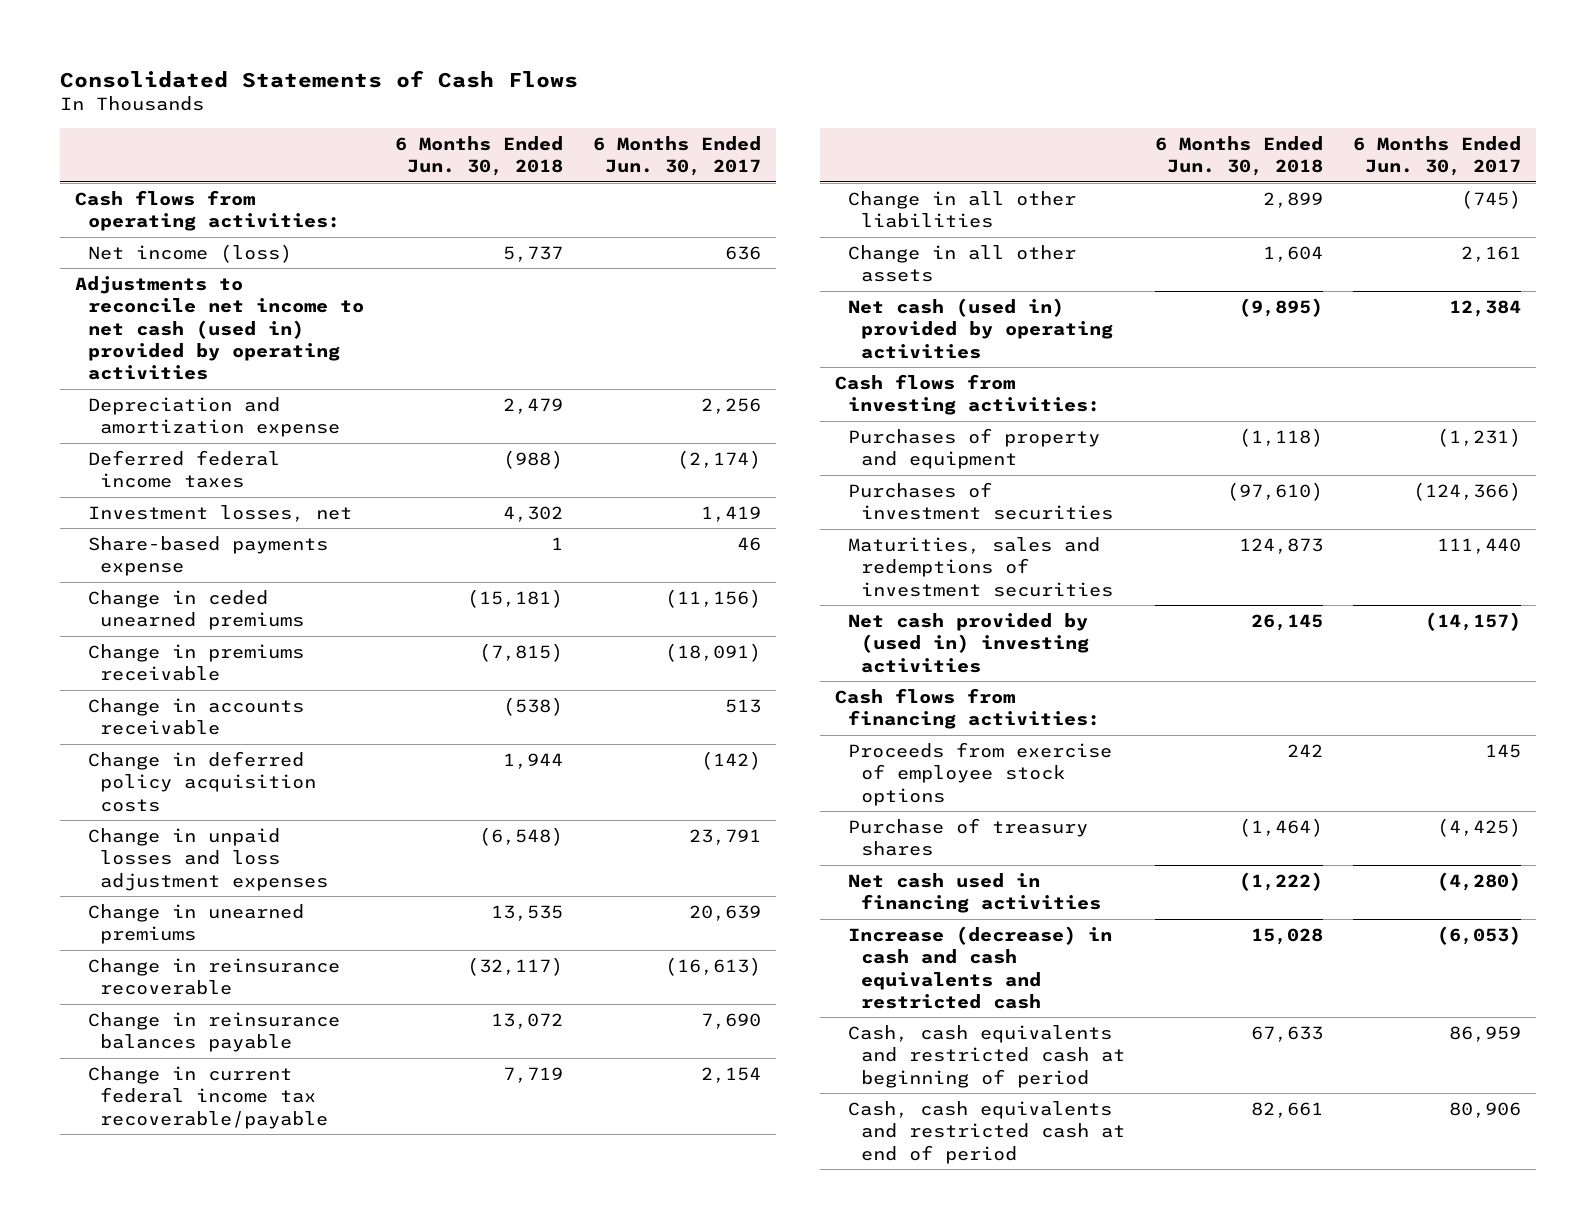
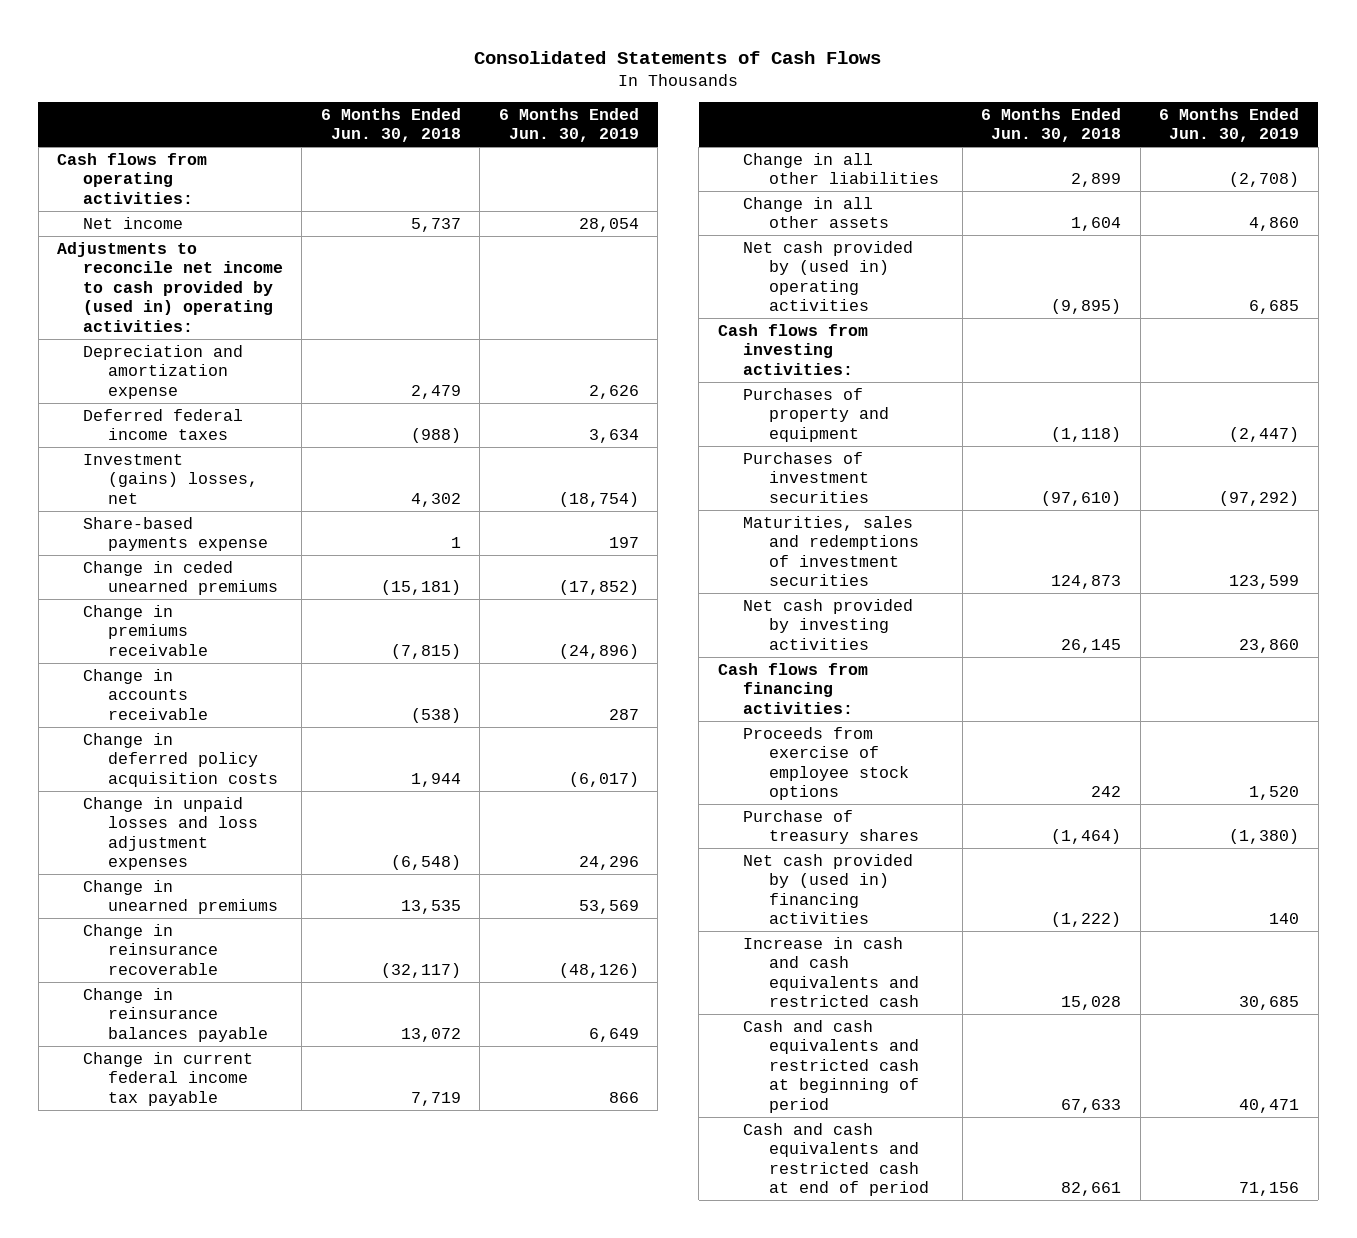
[592,135,761,177] 6 Months Ended Jun. 30, 2017 -> none
none -> [498,107,639,143] 6 Months Ended Jun. 30, 2019
[87,243,292,263] Net income (loss) -> [82,216,183,229] Net income
[74,275,364,381] Adjustments to reconcile net income to net cash (used in) provided by operating activities -> [57,241,283,332] Adjustments to reconcile net income to cash provided by (used in) operating activities:
[87,504,352,522] Investment losses, net -> [82,453,259,504] Investment (gains) losses, net
[87,1065,329,1129] Change in current federal income tax recoverable/payable -> [82,1051,253,1106] Change in current federal income tax payable
[847,297,1113,359] Net cash (used in) provided by operating activities -> [743,240,914,312] Net cash provided by (used in) operating activities
[847,612,1089,673] Net cash provided by (used in) investing activities -> [743,598,914,650] Net cash provided by investing activities
[847,872,1101,914] Net cash used in financing activities -> [743,853,914,925] Net cash provided by (used in) financing activities
[847,925,1112,1009] Increase (decrease) in cash and cash equivalents and restricted cash -> [743,936,919,1008] Increase in cash and cash equivalents and restricted cash
[847,1024,1125,1088] Cash, cash equivalents and restricted cash at beginning of period -> [743,1019,919,1113] Cash and cash equivalents and restricted cash at beginning of period
[847,1100,1125,1164] Cash, cash equivalents and restricted cash at end of period -> [743,1122,929,1197] Cash and cash equivalents and restricted cash at end of period

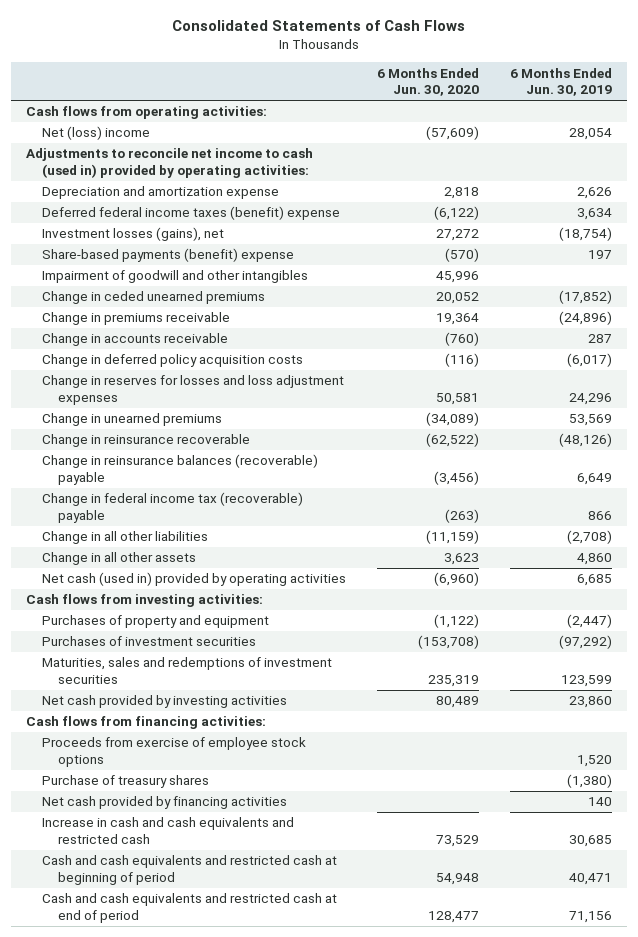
[320,107,461,143] 6 Months Ended Jun. 30, 2018 -> none
none -> [376,67,479,97] 6 Months Ended Jun. 30, 2020
[82,216,183,229] Net income -> [41,126,150,141] Net (loss) income
[57,241,283,332] Adjustments to reconcile net income to cash provided by (used in) operating activities: -> [26,148,314,178] Adjustments to reconcile net income to cash (used in) provided by operating activities:
[82,408,243,441] Deferred federal income taxes -> [41,206,340,221] Deferred federal income taxes (benefit) expense
[82,453,259,504] Investment (gains) losses, net -> [41,227,224,242] Investment losses (gains), net
[82,516,269,552] Share-based payments expense -> [41,248,294,263] Share-based payments (benefit) expense
none -> [41,270,308,284] Impairment of goodwill and other intangibles
[82,796,259,871] Change in unpaid losses and loss adjustment expenses -> [41,375,344,405] Change in reserves for losses and loss adjustment expenses
[82,987,269,1042] Change in reinsurance balances payable -> [41,454,318,485] Change in reinsurance balances (recoverable) payable
[82,1051,253,1106] Change in current federal income tax payable -> [41,492,303,523] Change in federal income tax (recoverable) payable
[743,240,914,312] Net cash provided by (used in) operating activities -> [41,572,346,587] Net cash (used in) provided by operating activities
[743,853,914,925] Net cash provided by (used in) financing activities -> [41,796,287,810] Net cash provided by financing activities

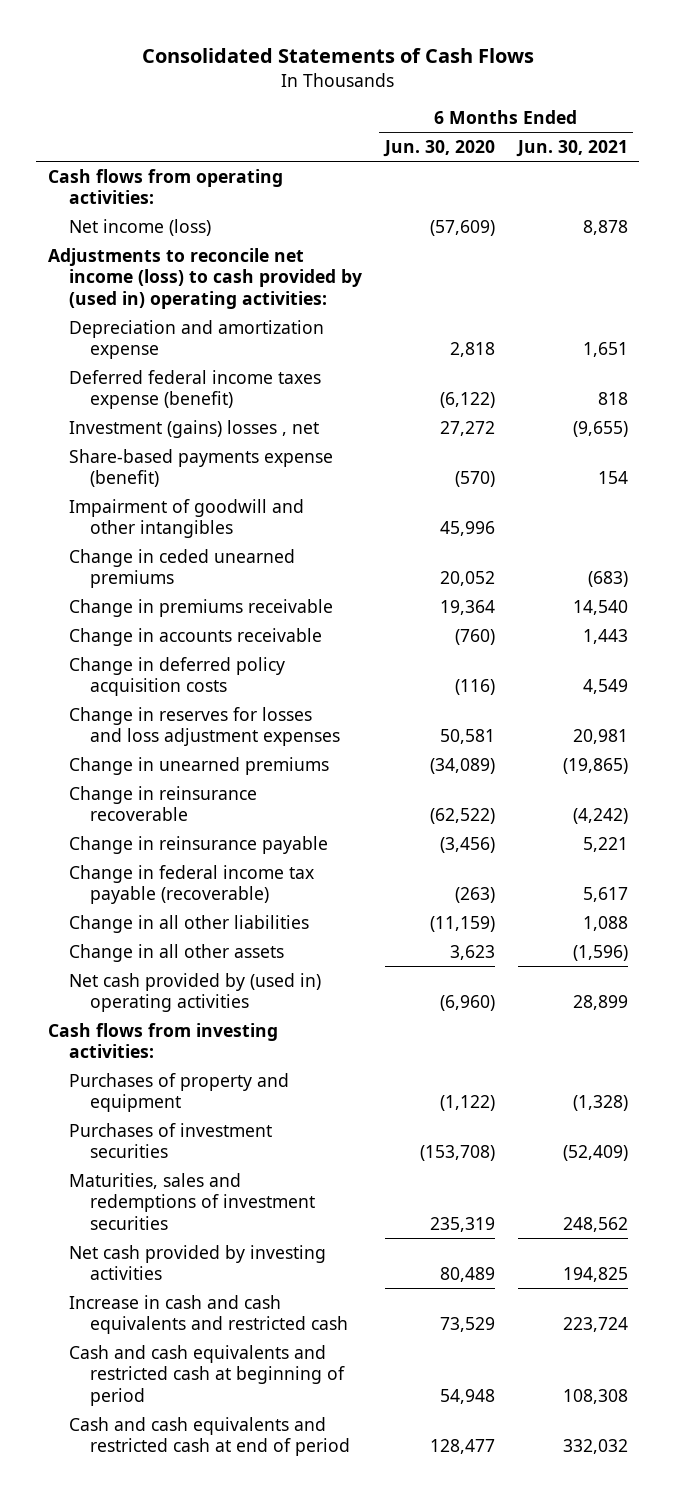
[509,67,612,97] 6 Months Ended Jun. 30, 2019 -> none
none -> [515,140,628,158] Jun. 30, 2021
[41,126,150,141] Net (loss) income -> [69,218,212,236] Net income (loss)
[26,148,314,178] Adjustments to reconcile net income to cash (used in) provided by operating activities: -> [47,247,363,309] Adjustments to reconcile net income (loss) to cash provided by (used in) operating activities:
[41,206,340,221] Deferred federal income taxes (benefit) expense -> [69,369,322,410] Deferred federal income taxes expense (benefit)
[41,227,224,242] Investment losses (gains), net -> [69,419,320,438] Investment (gains) losses , net
[41,248,294,263] Share-based payments (benefit) expense -> [69,448,334,488] Share-based payments expense (benefit)
[41,454,318,485] Change in reinsurance balances (recoverable) payable -> [69,835,329,854] Change in reinsurance payable
[41,492,303,523] Change in federal income tax (recoverable) payable -> [69,864,315,905] Change in federal income tax payable (recoverable)
[41,572,346,587] Net cash (used in) provided by operating activities -> [69,972,322,1013] Net cash provided by (used in) operating activities
[26,716,267,730] Cash flows from financing activities: -> none
[41,737,306,767] Proceeds from exercise of employee stock options -> none
[41,775,209,789] Purchase of treasury shares -> none
[41,796,287,810] Net cash provided by financing activities -> none

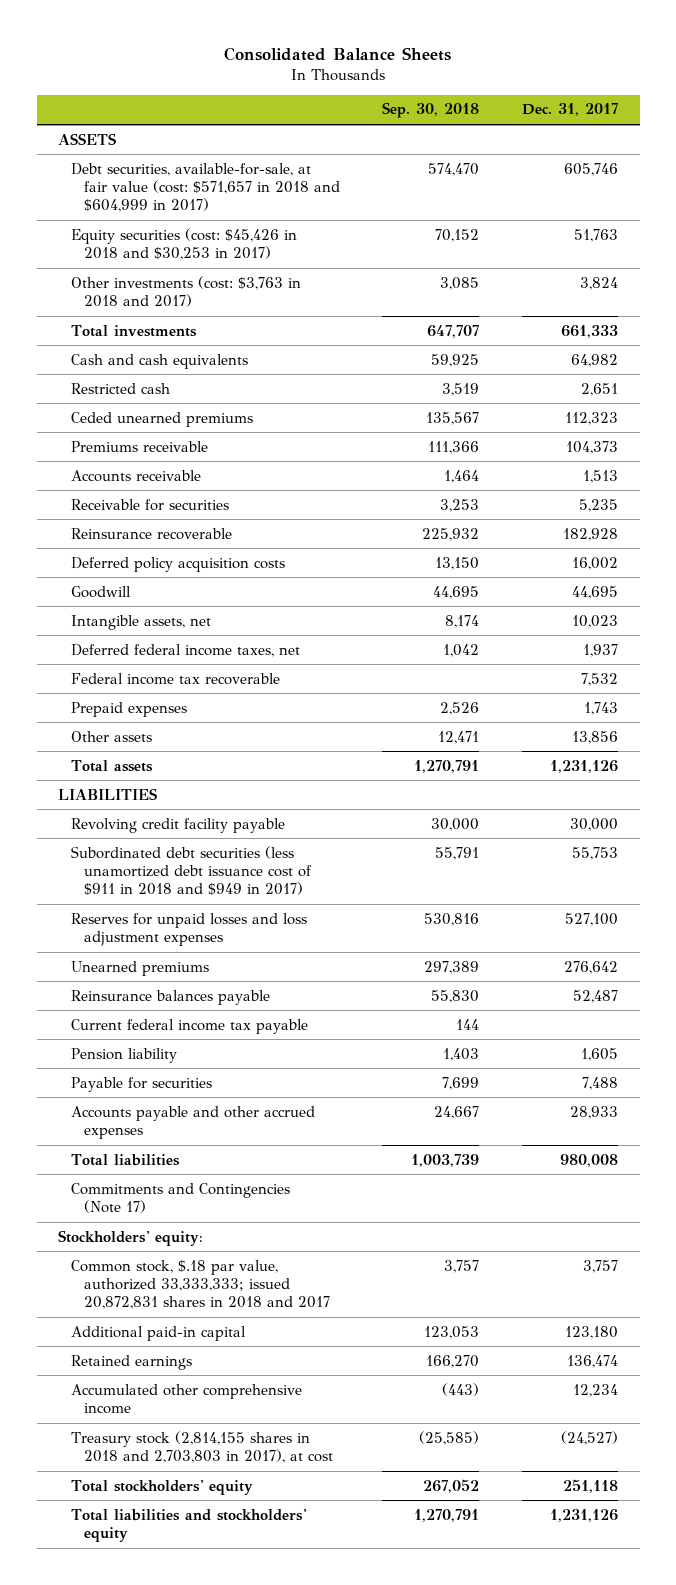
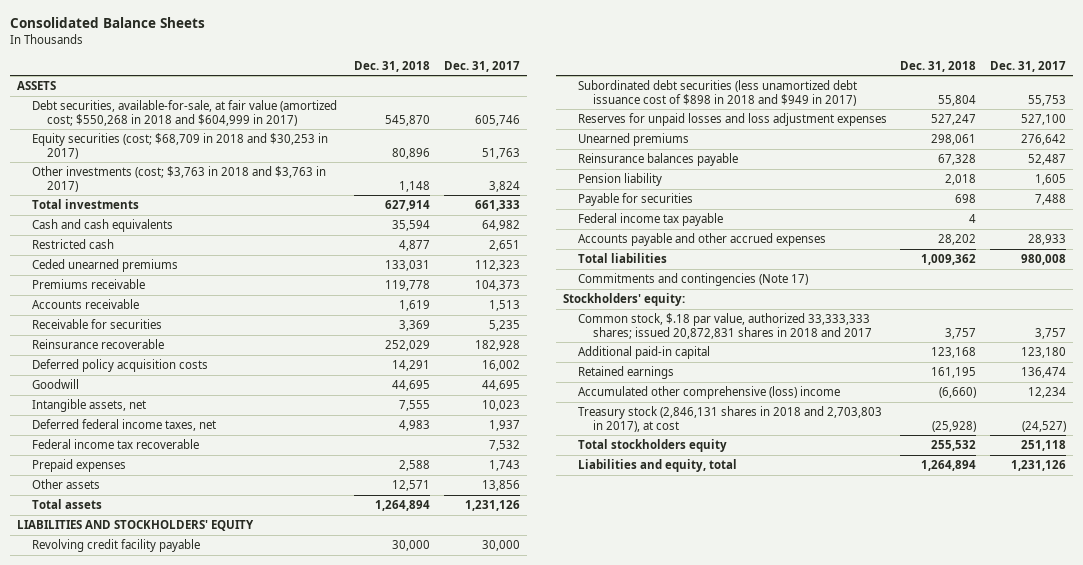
[382,102,480,119] Sep. 30, 2018 -> none
none -> [354,60,431,72] Dec. 31, 2018
[70,162,340,212] Debt securities, available-for-sale, at fair value (cost: $571,657 in 2018 and $604,999 in 2017) -> [31,100,337,126] Debt securities, available-for-sale, at fair value (amortized cost; $550,268 in 2018 and $604,999 in 2017)
[70,227,297,260] Equity securities (cost: $45,426 in 2018 and $30,253 in 2017) -> [31,133,328,159] Equity securities (cost; $68,709 in 2018 and $30,253 in 2017)
[70,275,301,307] Other investments (cost: $3,763 in 2018 and 2017) -> [31,166,326,192] Other investments (cost; $3,763 in 2018 and $3,763 in 2017)
[58,787,158,800] LIABILITIES -> [16,520,254,532] LIABILITIES AND STOCKHOLDERS' EQUITY
[70,845,312,895] Subordinated debt securities (less unamortized debt issuance cost of $911 in 2018 and $949 in 2017) -> [577,80,857,106] Subordinated debt securities (less unamortized debt issuance cost of $898 in 2018 and $949 in 2017)
[70,1018,308,1034] Current federal income tax payable -> none
none -> [577,213,723,227] Federal income tax payable
[70,1182,290,1213] Commitments and Contingencies (Note 17) -> [577,273,808,287] Commitments and contingencies (Note 17)
[70,1259,330,1309] Common stock, $.18 par value, authorized 33,333,333; issued 20,872,831 shares in 2018 and 2017 -> [577,313,872,339] Common stock, $.18 par value, authorized 33,333,333 shares; issued 20,872,831 shares in 2018 and 2017
[70,1383,302,1414] Accumulated other comprehensive income -> [577,386,840,400] Accumulated other comprehensive (loss) income
[70,1430,333,1463] Treasury stock (2,814,155 shares in 2018 and 2,703,803 in 2017), at cost -> [577,406,882,432] Treasury stock (2,846,131 shares in 2018 and 2,703,803 in 2017), at cost
[70,1479,253,1495] Total stockholders' equity -> [577,439,727,453] Total stockholders equity
[70,1508,307,1542] Total liabilities and stockholders' equity -> [577,459,737,473] Liabilities and equity, total

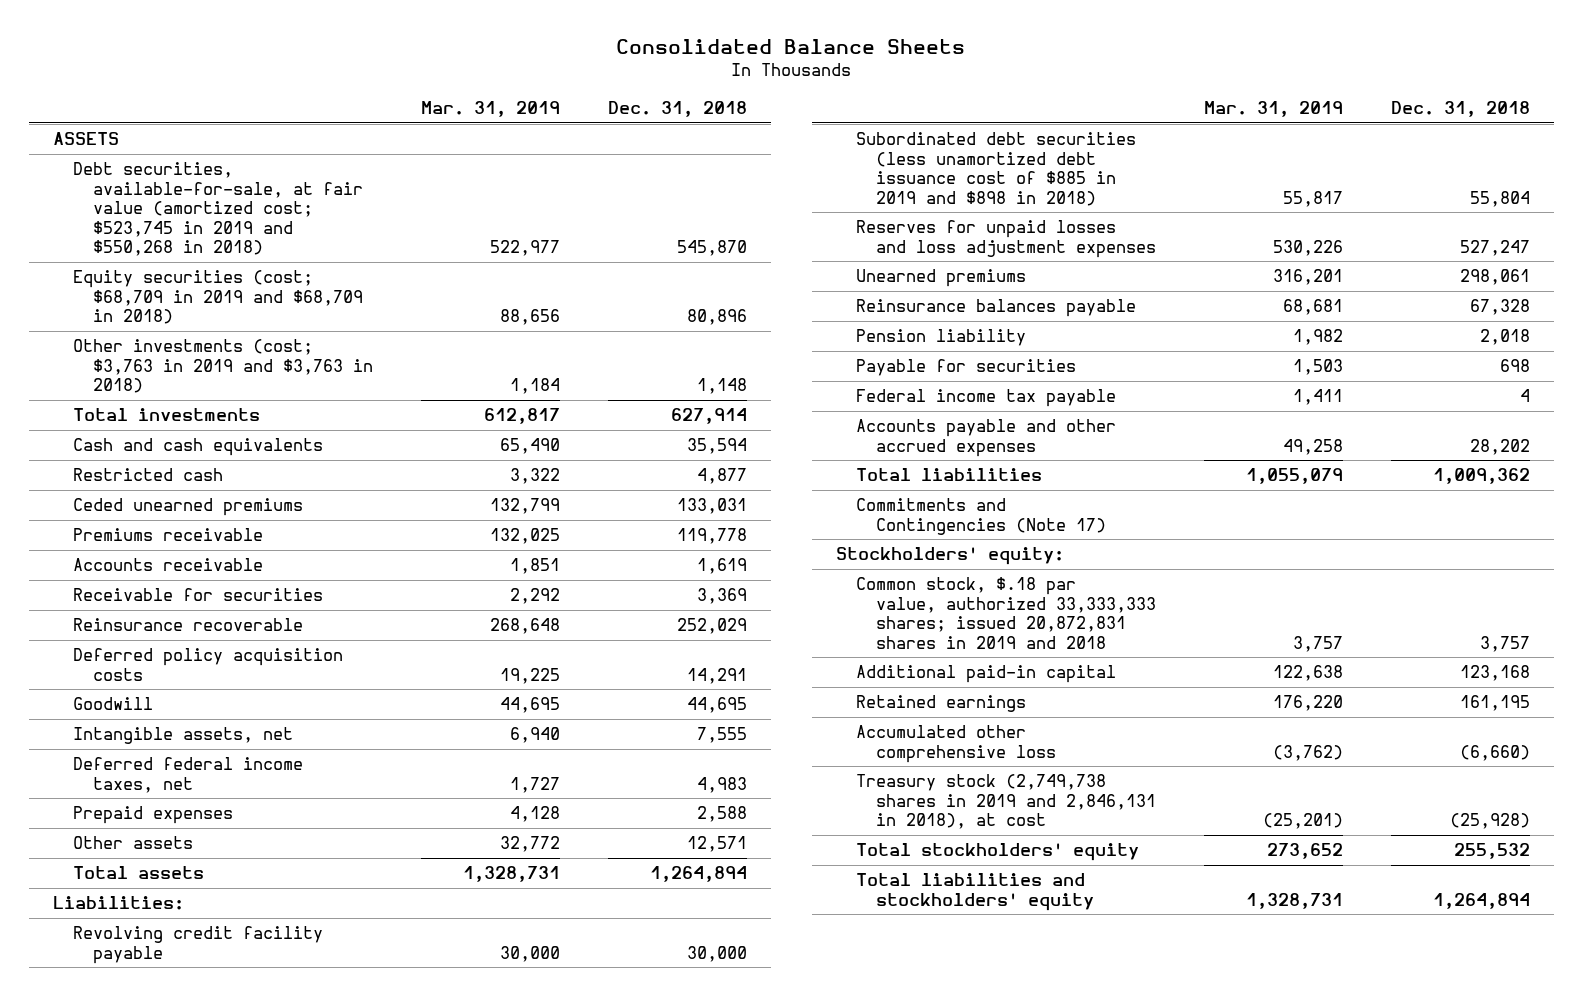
[443,60,520,72] Dec. 31, 2017 -> none
none -> [421,100,561,117] Mar. 31, 2019
[31,100,337,126] Debt securities, available-for-sale, at fair value (amortized cost; $550,268 in 2018 and $604,999 in 2017) -> [72,162,364,257] Debt securities, available-for-sale, at fair value (amortized cost; $523,745 in 2019 and $550,268 in 2018)
[31,133,328,159] Equity securities (cost; $68,709 in 2018 and $30,253 in 2017) -> [72,270,364,325] Equity securities (cost; $68,709 in 2019 and $68,709 in 2018)
[31,166,326,192] Other investments (cost; $3,763 in 2018 and $3,763 in 2017) -> [72,339,374,394] Other investments (cost; $3,763 in 2019 and $3,763 in 2018)
[31,439,199,450] Federal income tax recoverable -> none
[16,520,254,532] LIABILITIES AND STOCKHOLDERS' EQUITY -> [52,896,184,911] Liabilities:
[577,80,857,106] Subordinated debt securities (less unamortized debt issuance cost of $898 in 2018 and $949 in 2017) -> [856,132,1137,206] Subordinated debt securities (less unamortized debt issuance cost of $885 in 2019 and $898 in 2018)
[577,273,808,287] Commitments and contingencies (Note 17) -> [856,498,1107,535] Commitments and Contingencies (Note 17)
[577,313,872,339] Common stock, $.18 par value, authorized 33,333,333 shares; issued 20,872,831 shares in 2018 and 2017 -> [856,577,1157,649] Common stock, $.18 par value, authorized 33,333,333 shares; issued 20,872,831 shares in 2019 and 2018
[577,386,840,400] Accumulated other comprehensive (loss) income -> [856,725,1057,763] Accumulated other comprehensive loss
[577,406,882,432] Treasury stock (2,846,131 shares in 2018 and 2,703,803 in 2017), at cost -> [856,774,1157,830] Treasury stock (2,749,738 shares in 2019 and 2,846,131 in 2018), at cost
[577,439,727,453] Total stockholders equity -> [856,843,1140,862] Total stockholders' equity
[577,459,737,473] Liabilities and equity, total -> [856,873,1095,911] Total liabilities and stockholders' equity

